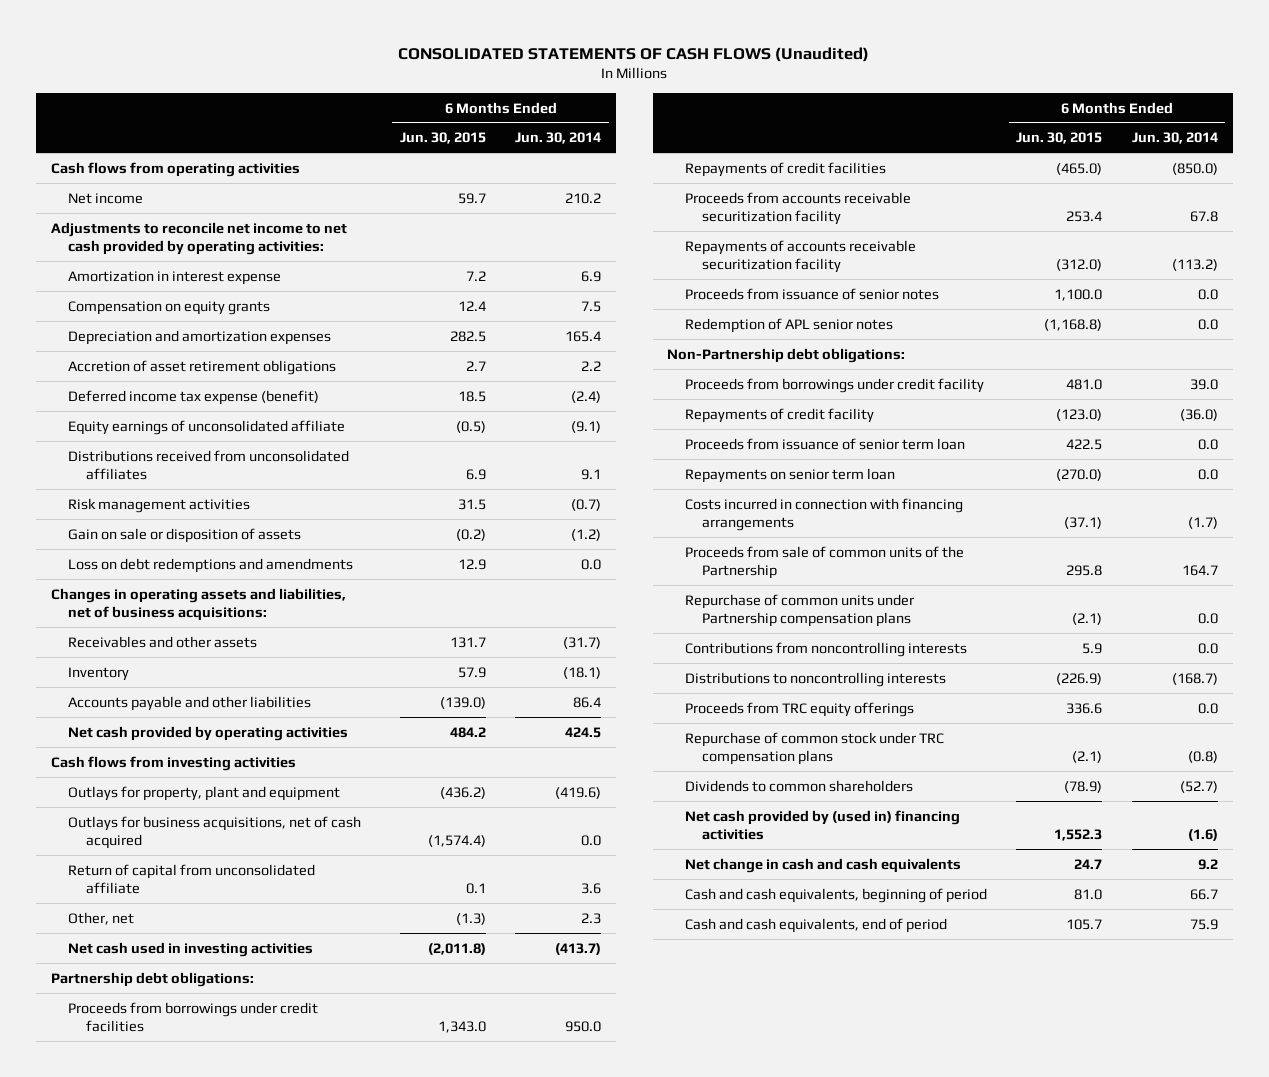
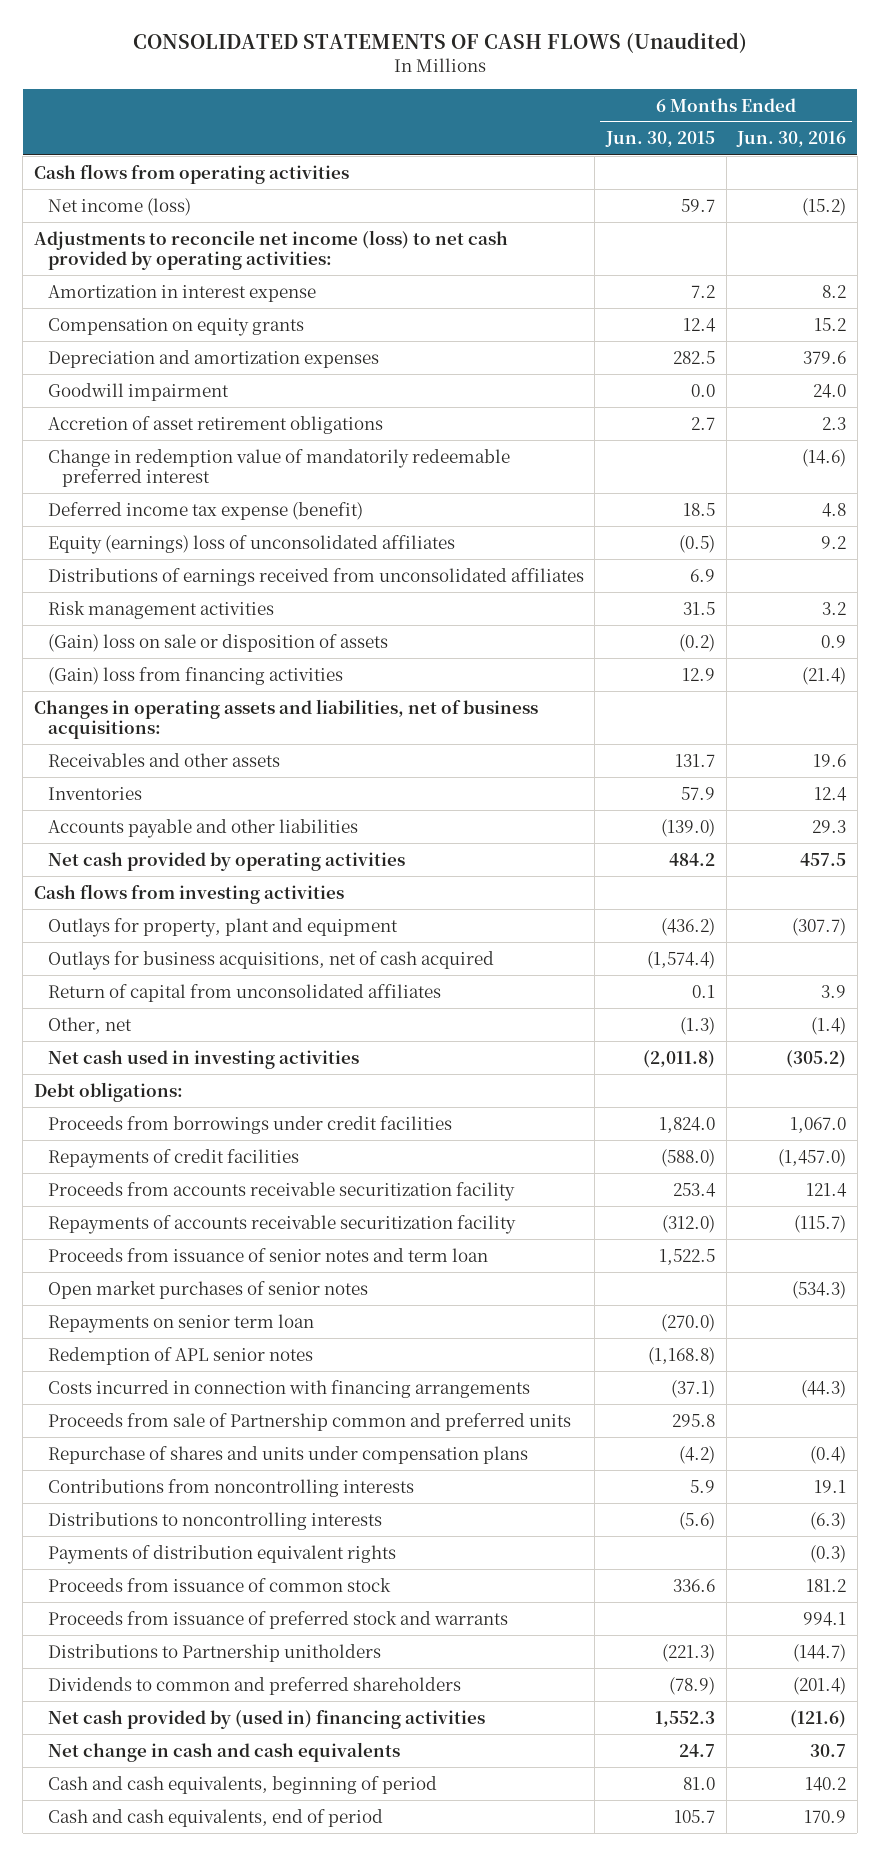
[515,132,602,145] Jun. 30, 2014 -> none
none -> [736,131,847,148] Jun. 30, 2016
[68,192,144,204] Net income -> [47,197,191,216] Net income (loss)
[51,221,348,255] Adjustments to reconcile net income to net cash provided by operating activities: -> [33,229,508,271] Adjustments to reconcile net income (loss) to net cash provided by operating activities:
none -> [47,382,229,401] Goodwill impairment
none -> [47,448,510,488] Change in redemption value of mandatorily redeemable preferred interest
[68,419,346,435] Equity earnings of unconsolidated affiliate -> [47,534,455,554] Equity (earnings) loss of unconsolidated affiliates
[68,449,350,480] Distributions received from unconsolidated affiliates -> [47,567,584,586] Distributions of earnings received from unconsolidated affiliates
[68,527,302,543] Gain on sale or disposition of assets -> [47,633,388,652] (Gain) loss on sale or disposition of assets
[68,557,354,573] Loss on debt redemptions and amendments -> [47,666,343,685] (Gain) loss from financing activities
[68,666,130,681] Inventory -> [47,786,142,800] Inventories
[68,863,316,894] Return of capital from unconsolidated affiliate -> [47,983,441,1002] Return of capital from unconsolidated affiliates
[51,971,255,987] Partnership debt obligations: -> [33,1081,183,1102] Debt obligations:
[437,1020,486,1033] 1,343.0 -> [658,1116,715,1133] 1,824.0
[1056,162,1103,175] (465.0) -> [660,1148,715,1167] (588.0)
[684,287,939,300] Proceeds from issuance of senior notes -> none
[667,347,906,363] Non-Partnership debt obligations: -> none
[684,377,984,393] Proceeds from borrowings under credit facility -> none
[684,407,874,423] Repayments of credit facility -> none
[684,437,965,450] Proceeds from issuance of senior term loan -> [47,1247,488,1262] Proceeds from issuance of senior notes and term loan
[1066,438,1103,450] 422.5 -> [658,1248,715,1265] 1,522.5
none -> [47,1280,368,1299] Open market purchases of senior notes
[684,317,893,333] Redemption of APL senior notes -> [47,1346,313,1365] Redemption of APL senior notes
[684,545,964,579] Proceeds from sale of common units of the Partnership -> [47,1412,571,1431] Proceeds from sale of Partnership common and preferred units
[684,593,914,627] Repurchase of common units under Partnership compensation plans -> [47,1445,528,1464] Repurchase of shares and units under compensation plans
[1072,612,1103,625] (2.1) -> [678,1445,715,1464] (4.2)
[684,731,944,765] Repurchase of common stock under TRC compensation plans -> none
[1056,672,1103,685] (226.9) -> [678,1511,715,1530] (5.6)
none -> [47,1544,396,1564] Payments of distribution equivalent rights
[684,701,914,717] Proceeds from TRC equity offerings -> [47,1577,391,1592] Proceeds from issuance of common stock
none -> [47,1610,508,1629] Proceeds from issuance of preferred stock and warrants
none -> [47,1643,381,1662] Distributions to Partnership unitholders
[684,779,913,792] Dividends to common shareholders -> [47,1676,461,1695] Dividends to common and preferred shareholders

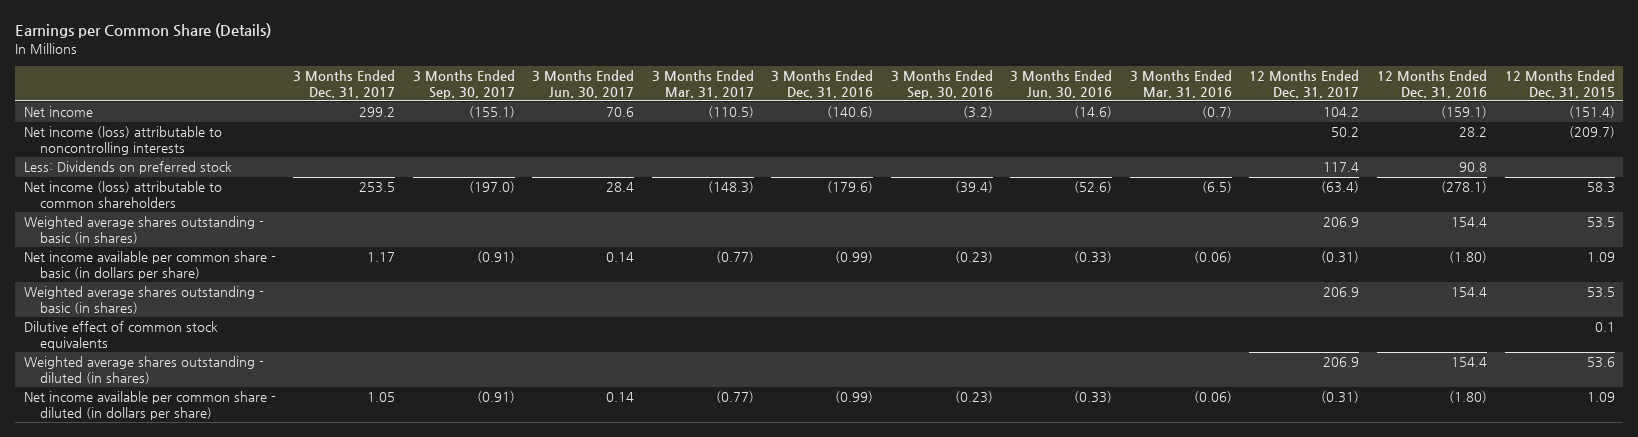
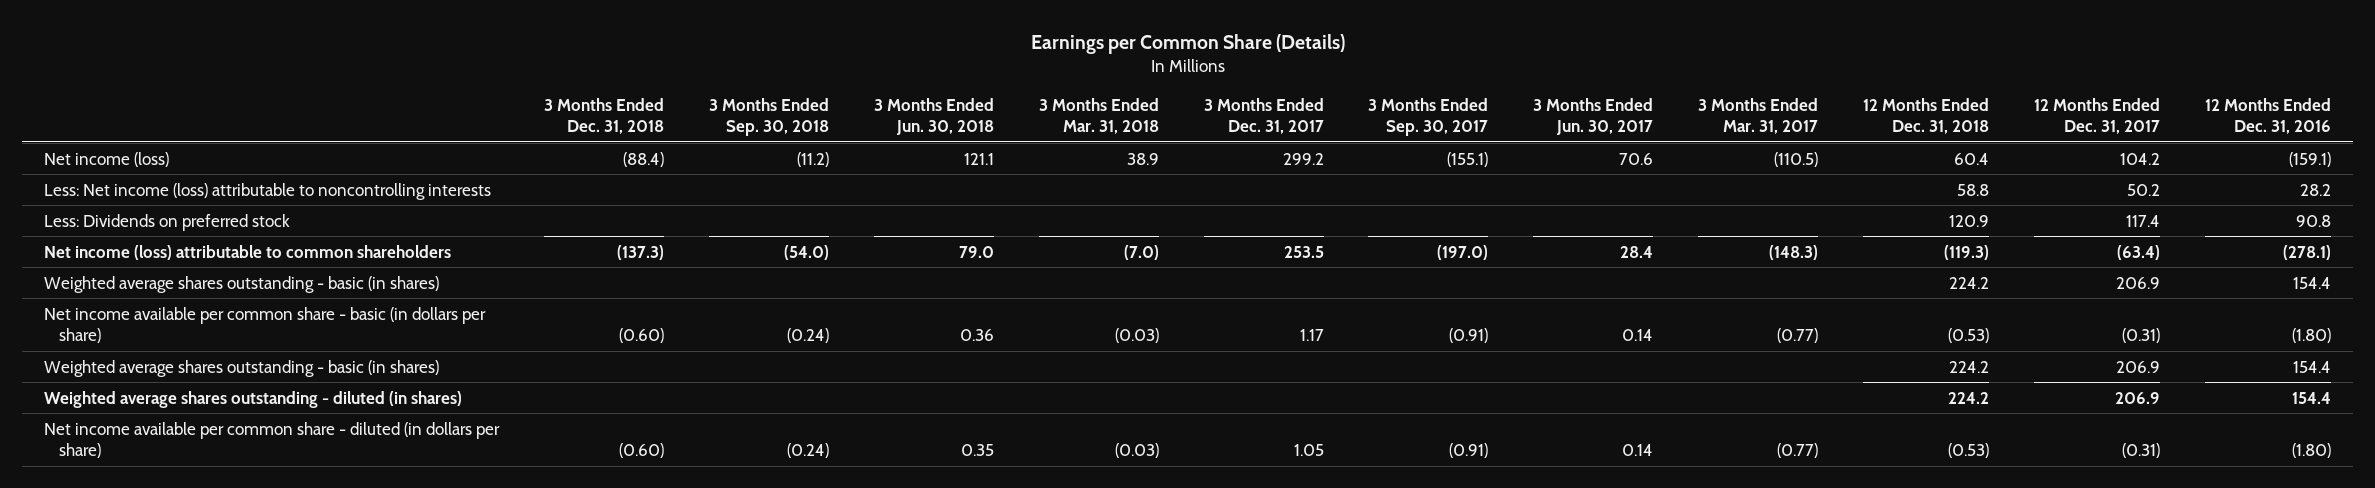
[771,70,874,98] 3 Months Ended Dec. 31, 2016 -> none
[890,70,993,99] 3 Months Ended Sep. 30, 2016 -> none
[1010,70,1113,98] 3 Months Ended Jun. 30, 2016 -> none
[1129,70,1232,98] 3 Months Ended Mar. 31, 2016 -> none
[1504,70,1615,98] 12 Months Ended Dec. 31, 2015 -> none
none -> [544,97,665,134] 3 Months Ended Dec. 31, 2018
none -> [709,97,830,136] 3 Months Ended Sep. 30, 2018
none -> [873,97,994,135] 3 Months Ended Jun. 30, 2018
none -> [1038,97,1159,134] 3 Months Ended Mar. 31, 2018
none -> [1862,97,1989,134] 12 Months Ended Dec. 31, 2018
[23,106,93,118] Net income -> [44,151,170,167] Net income (loss)
[23,126,222,155] Net income (loss) attributable to noncontrolling interests -> [44,182,492,200] Less: Net income (loss) attributable to noncontrolling interests
[23,321,218,350] Dilutive effect of common stock equivalents -> none

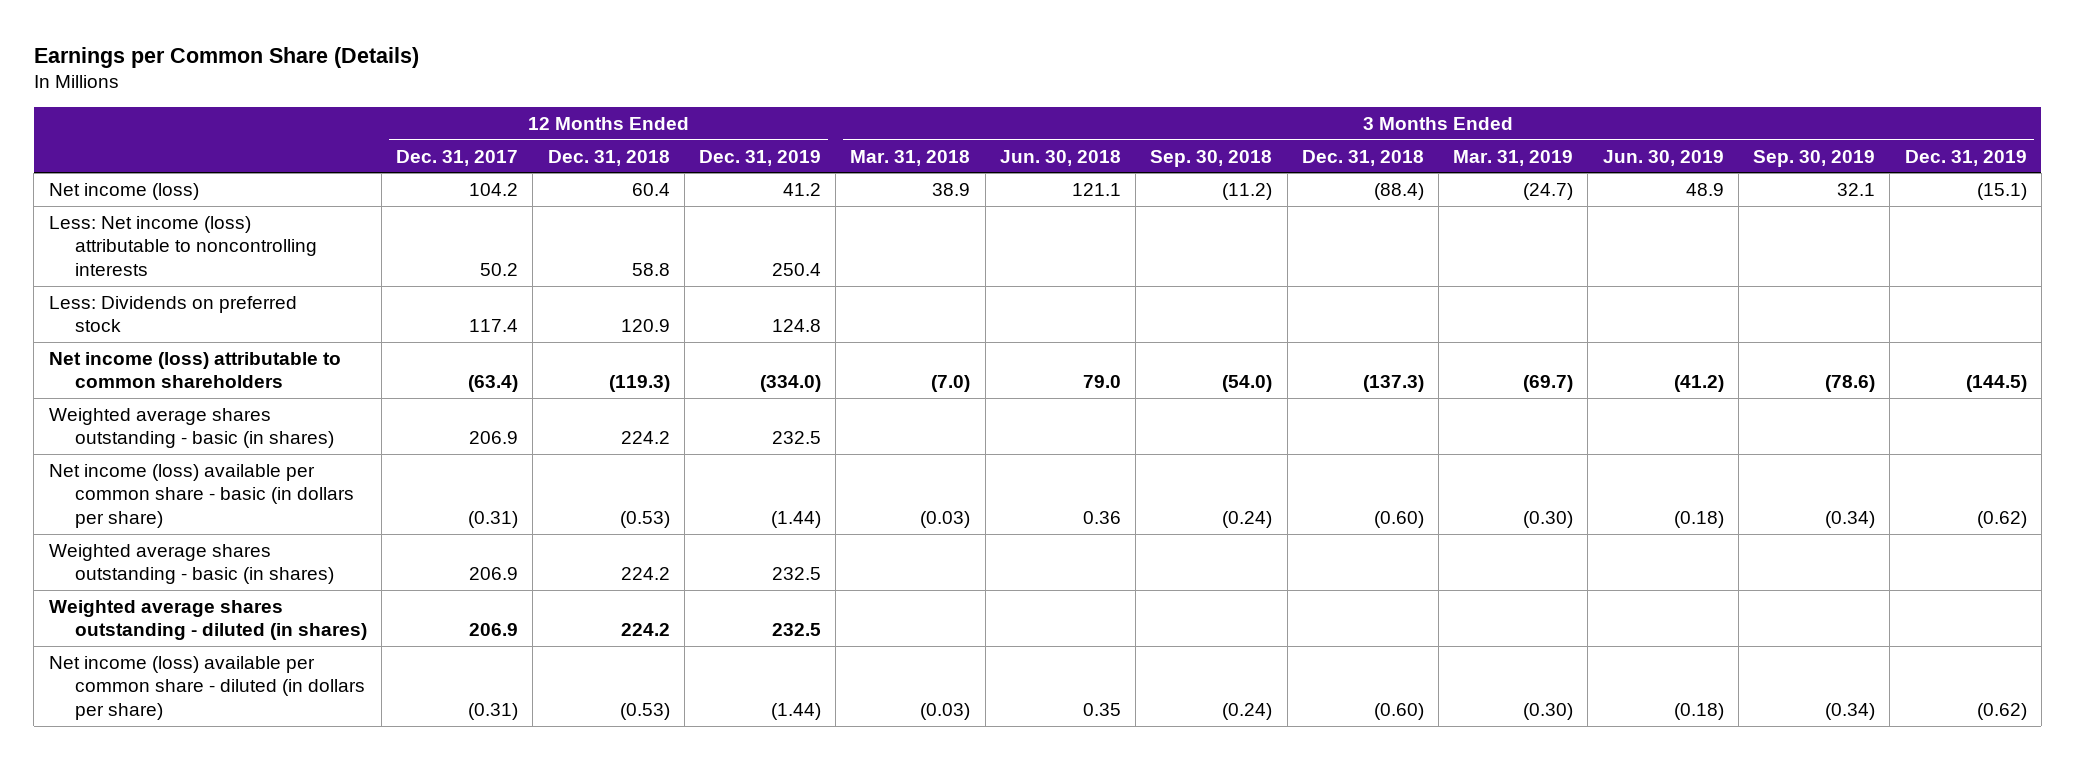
[1203,97,1324,134] 3 Months Ended Dec. 31, 2017 -> none
[1368,97,1489,136] 3 Months Ended Sep. 30, 2017 -> none
[1533,97,1654,135] 3 Months Ended Jun. 30, 2017 -> none
[1698,97,1819,134] 3 Months Ended Mar. 31, 2017 -> none
[2204,97,2331,134] 12 Months Ended Dec. 31, 2016 -> none
none -> [698,149,821,166] Dec. 31, 2019
none -> [1453,149,1574,166] Mar. 31, 2019
none -> [1602,149,1724,166] Jun. 30, 2019
none -> [1753,149,1876,167] Sep. 30, 2019
none -> [1904,149,2027,166] Dec. 31, 2019
[44,306,487,343] Net income available per common share - basic (in dollars per share) -> [48,463,354,528] Net income (loss) available per common share - basic (in dollars per share)
[44,421,501,458] Net income available per common share - diluted (in dollars per share) -> [48,655,365,720] Net income (loss) available per common share - diluted (in dollars per share)

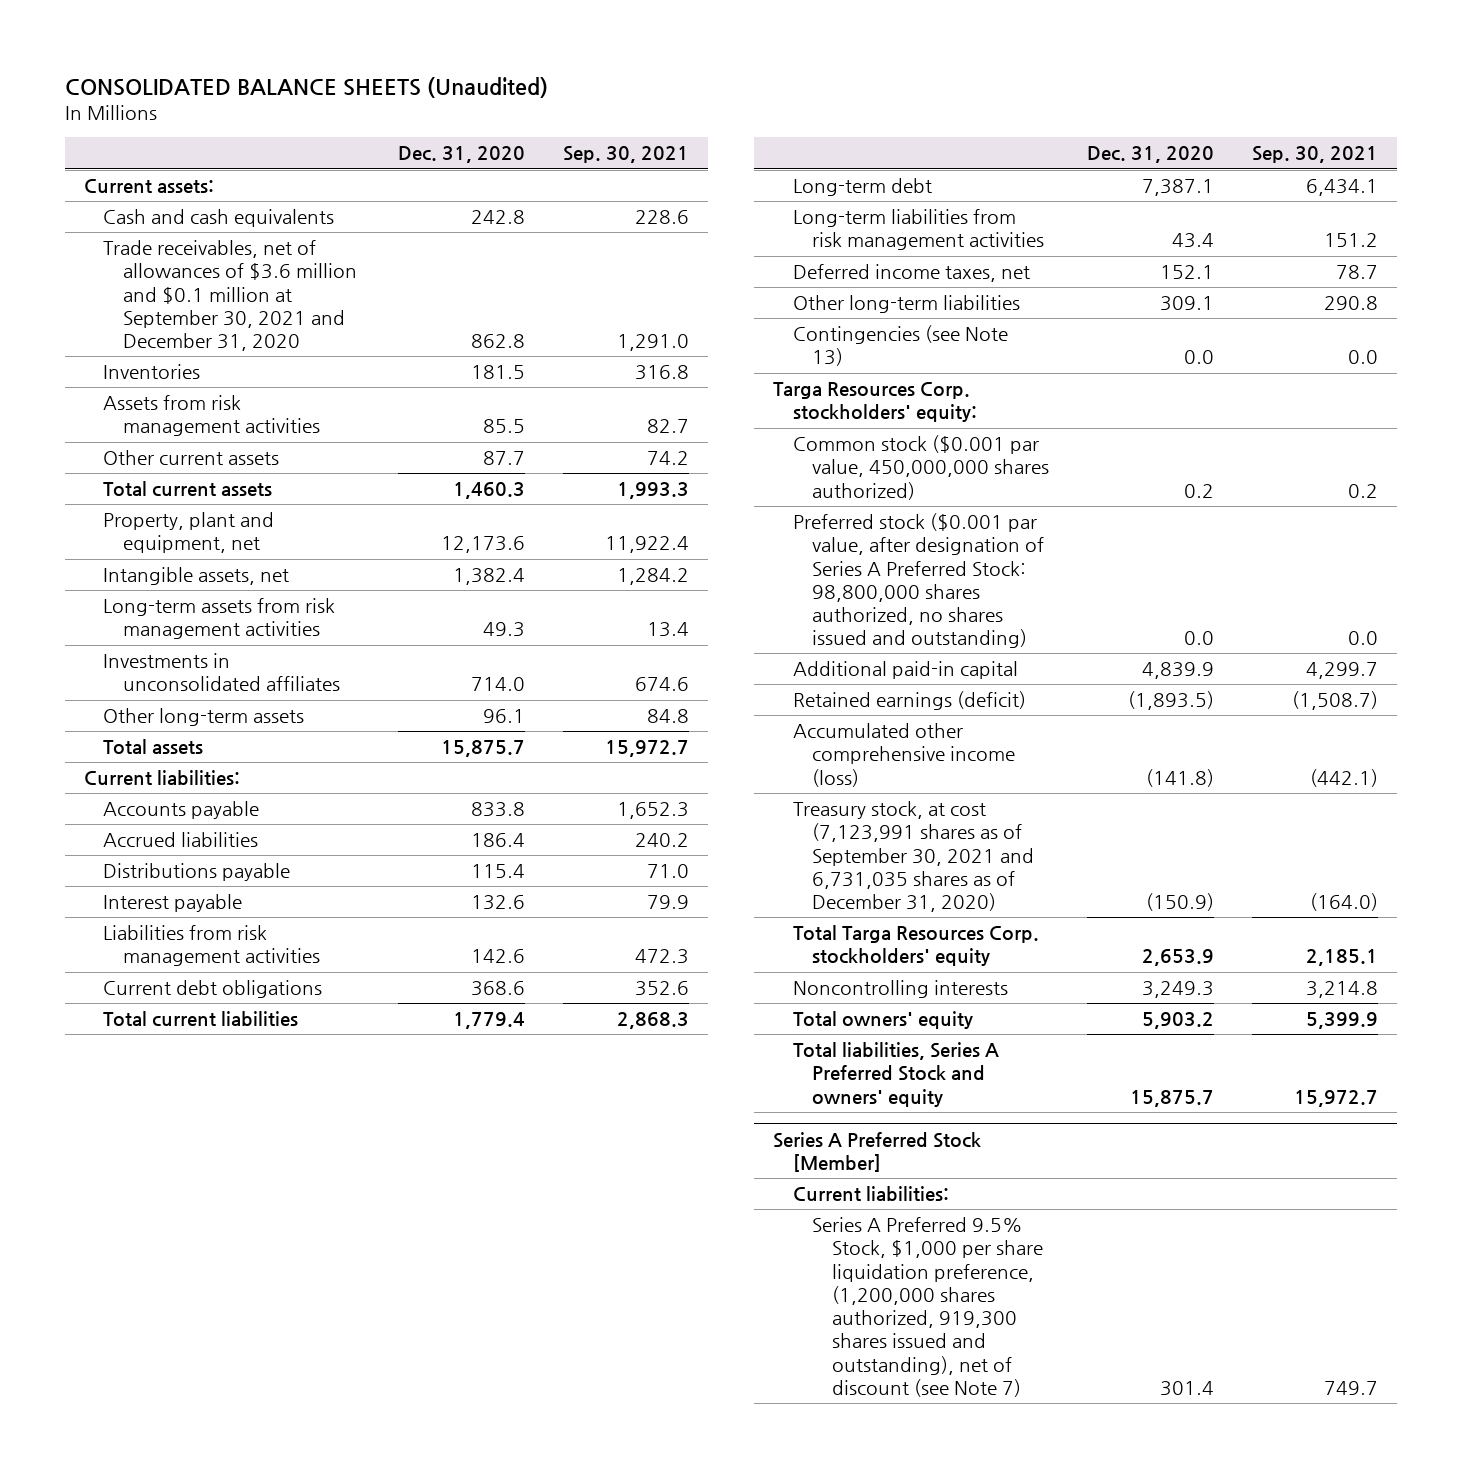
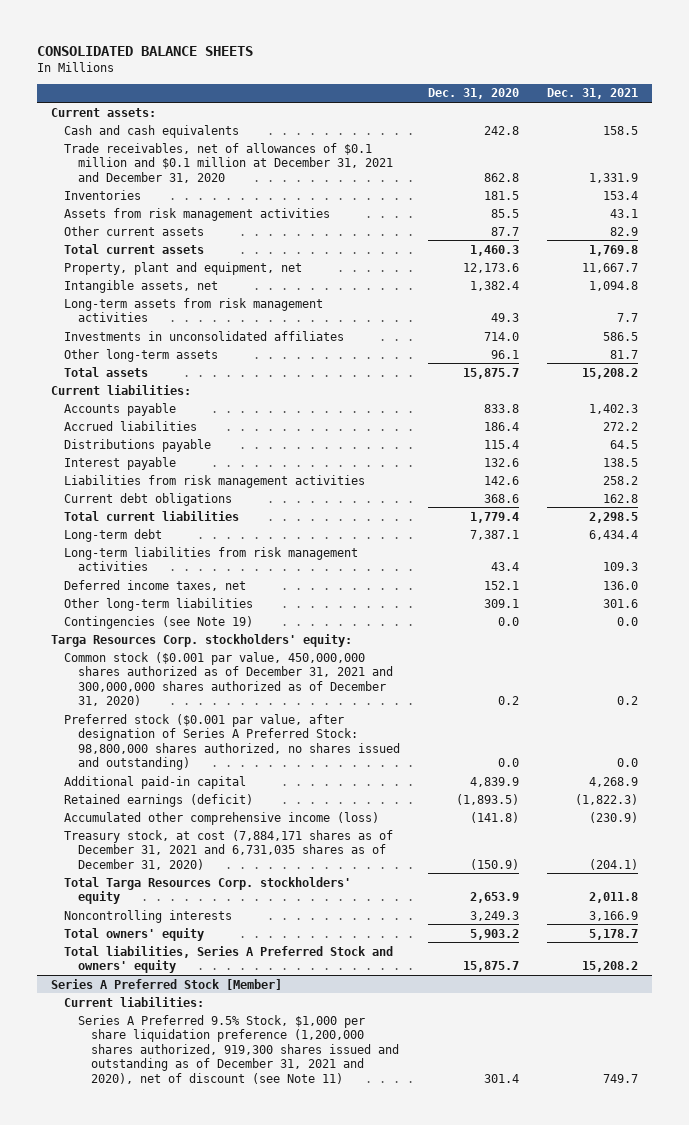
[64,76,548,98] CONSOLIDATED BALANCE SHEETS (Unaudited) -> [37,45,254,56] CONSOLIDATED BALANCE SHEETS
[562,146,689,164] Sep. 30, 2021 -> none
none -> [546,88,638,100] Dec. 31, 2021
[103,240,357,352] Trade receivables, net of allowances of $3.6 million and $0.1 million at September 30, 2021 and December 31, 2020 -> [64,142,393,183] Trade receivables, net of allowances of $0.1 million and $0.1 million at December 31, 2021 and December 31, 2020
[792,325,1008,367] Contingencies (see Note 13) -> [64,615,254,629] Contingencies (see Note 19)
[792,435,1050,500] Common stock ($0.001 par value, 450,000,000 shares authorized) -> [64,651,393,707] Common stock ($0.001 par value, 450,000,000 shares authorized as of December 31, 2021 and 300,000,000 shares authorized as of December 31, 2020)
[792,801,1035,913] Treasury stock, at cost (7,123,991 shares as of September 30, 2021 and 6,731,035 shares as of December 31, 2020) -> [64,829,394,870] Treasury stock, at cost (7,884,171 shares as of December 31, 2021 and 6,731,035 shares as of December 31, 2020)
[812,1217,1043,1397] Series A Preferred 9.5% Stock, $1,000 per share liquidation preference, (1,200,000 shares authorized, 919,300 shares issued and outstanding), net of discount (see Note 7) -> [77,1014,400,1084] Series A Preferred 9.5% Stock, $1,000 per share liquidation preference (1,200,000 shares authorized, 919,300 shares issued and outstanding as of December 31, 2021 and 2020), net of discount (see Note 11)

